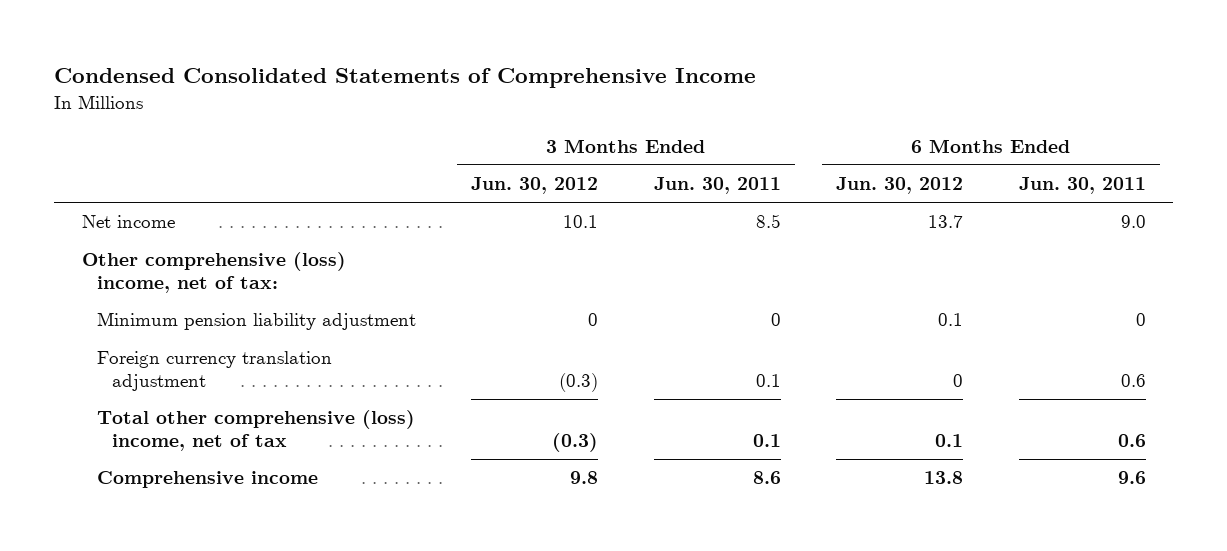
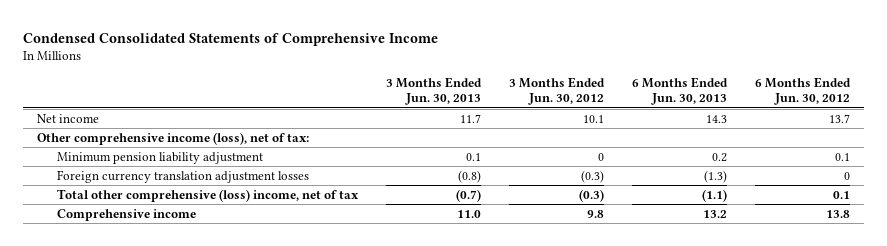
[653,177,781,195] Jun. 30, 2011 -> none
[1018,177,1146,195] Jun. 30, 2011 -> none
none -> [385,76,482,106] 3 Months Ended Jun. 30, 2013
none -> [631,76,728,106] 6 Months Ended Jun. 30, 2013
[81,252,346,293] Other comprehensive (loss) income, net of tax: -> [36,131,309,145] Other comprehensive income (loss), net of tax:
[96,351,332,391] Foreign currency translation adjustment -> [56,169,309,183] Foreign currency translation adjustment losses

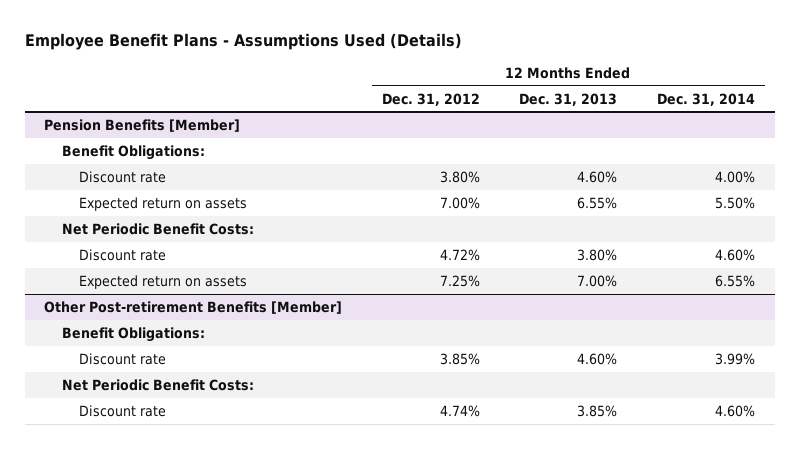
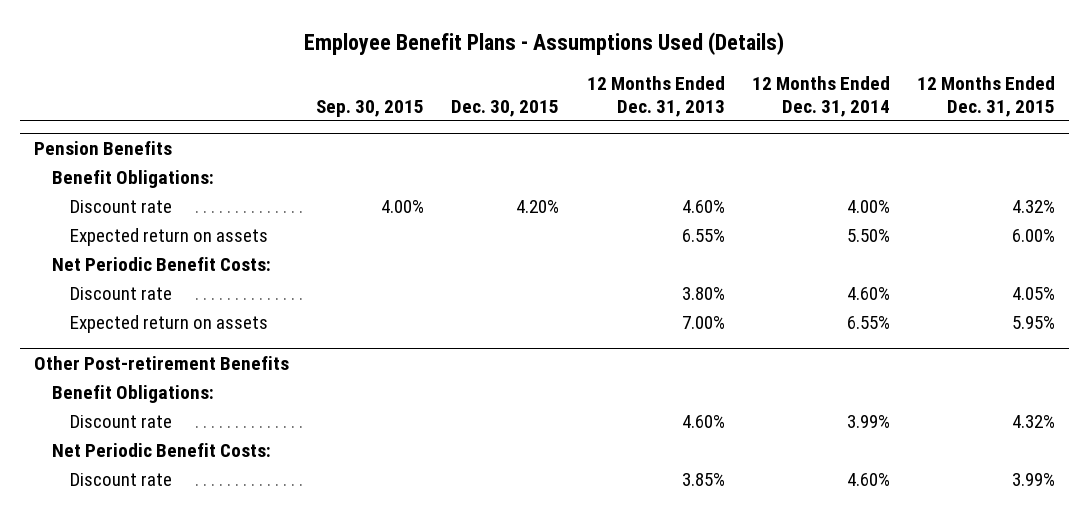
[381,92,480,106] Dec. 31, 2012 -> none
none -> [316,100,425,118] Sep. 30, 2015
none -> [451,100,560,118] Dec. 30, 2015
none -> [916,76,1055,118] 12 Months Ended Dec. 31, 2015
[44,118,241,132] Pension Benefits [Member] -> [33,140,172,155] Pension Benefits
[44,300,343,314] Other Post-retirement Benefits [Member] -> [33,355,289,370] Other Post-retirement Benefits

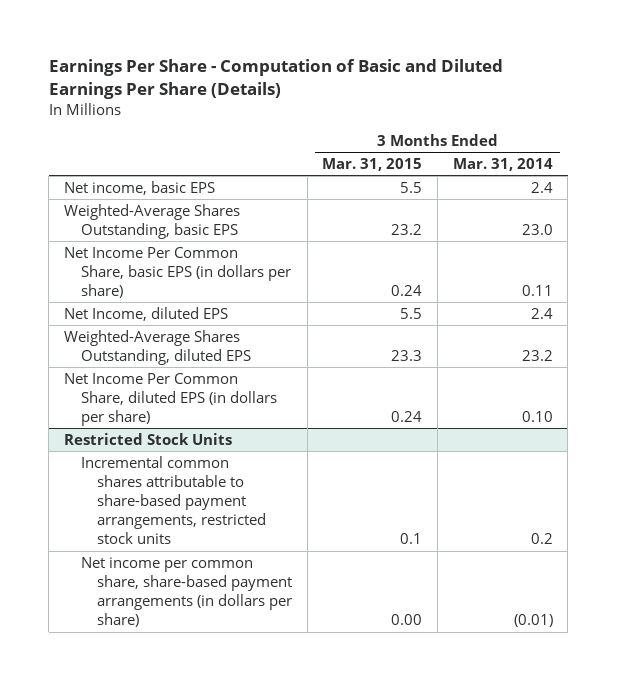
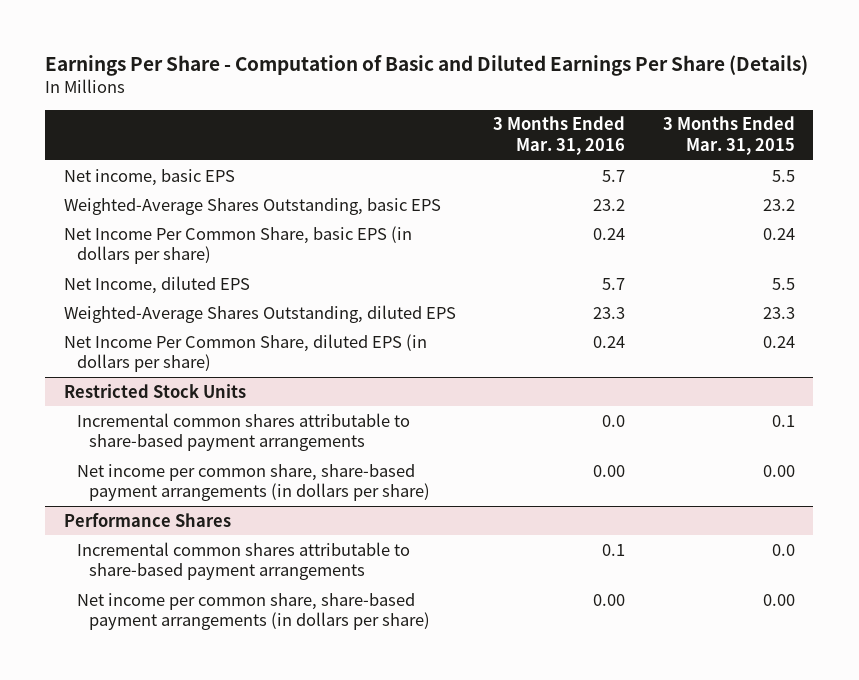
[452,158,553,172] Mar. 31, 2014 -> none
none -> [493,116,626,156] 3 Months Ended Mar. 31, 2016
[80,455,267,545] Incremental common shares attributable to share-based payment arrangements, restricted stock units -> [76,412,410,452] Incremental common shares attributable to share-based payment arrangements
none -> [64,512,232,527] Performance Shares
none -> [76,541,410,581] Incremental common shares attributable to share-based payment arrangements
none -> [76,592,431,631] Net income per common share, share-based payment arrangements (in dollars per share)

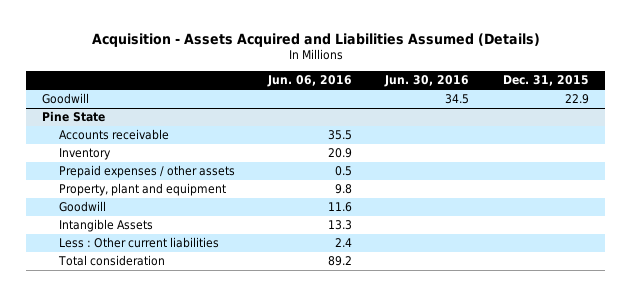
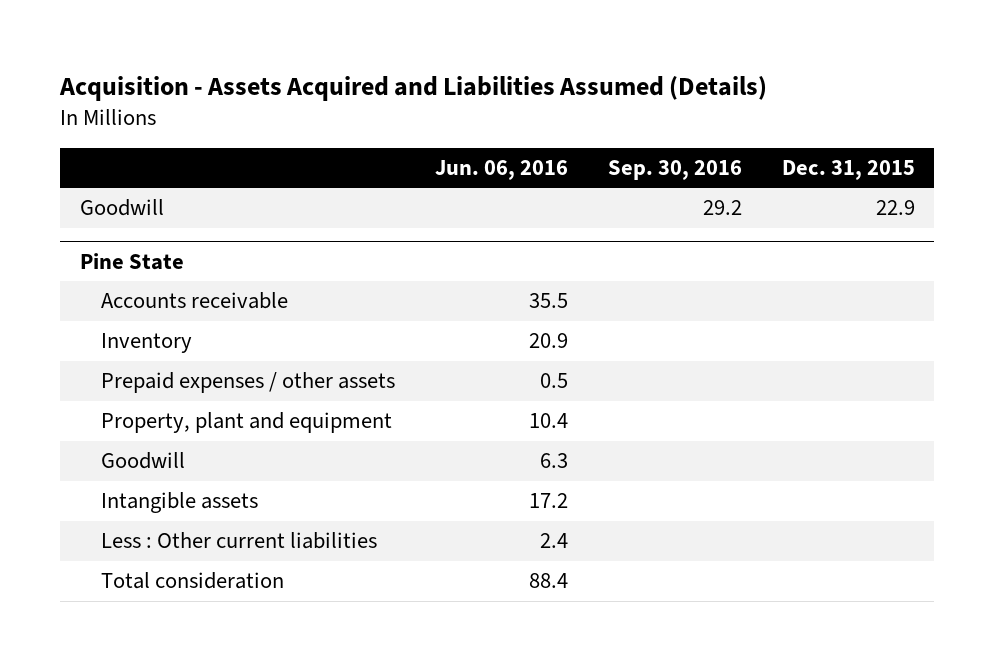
[384,75,470,88] Jun. 30, 2016 -> none
none -> [607,159,742,180] Sep. 30, 2016
[334,184,352,195] 9.8 -> [529,413,569,429] 10.4
[327,202,352,213] 11.6 -> [540,453,569,469] 6.3
[58,219,153,233] Intangible Assets -> [101,492,259,514] Intangible assets
[327,220,352,231] 13.3 -> [529,493,569,509] 17.2
[327,256,352,267] 89.2 -> [529,573,569,589] 88.4

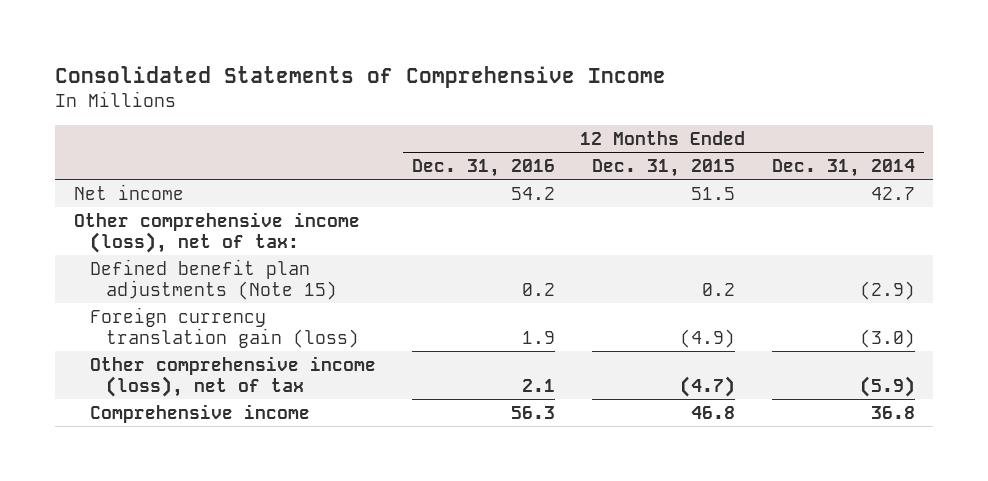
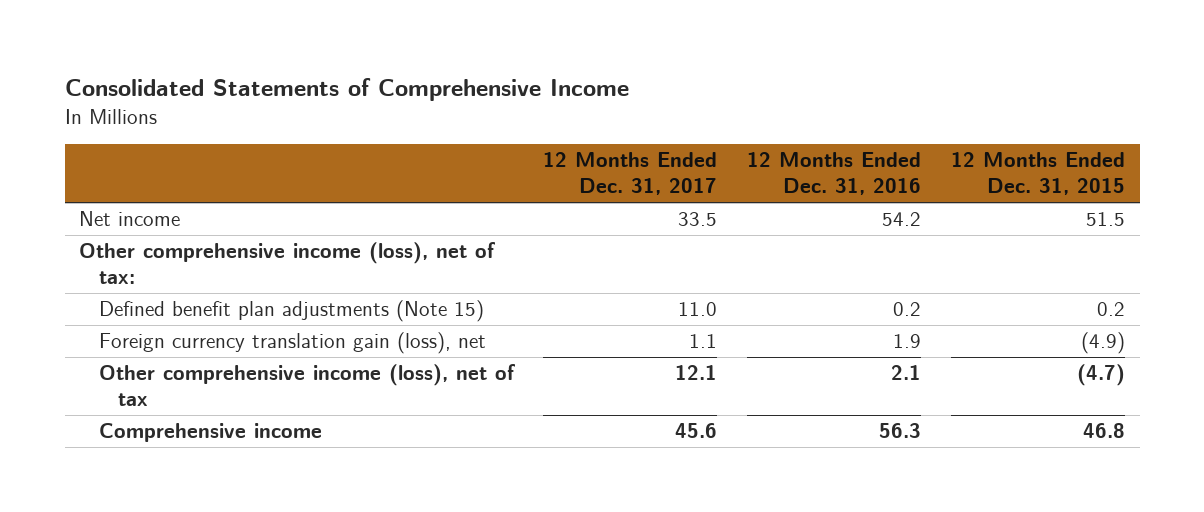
[771,159,915,178] Dec. 31, 2014 -> none
none -> [543,152,718,196] 12 Months Ended Dec. 31, 2017
[89,306,360,348] Foreign currency translation gain (loss) -> [98,332,486,355] Foreign currency translation gain (loss), net

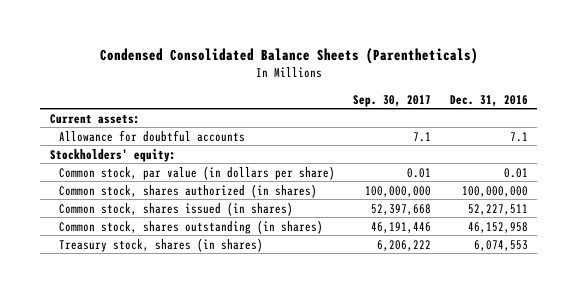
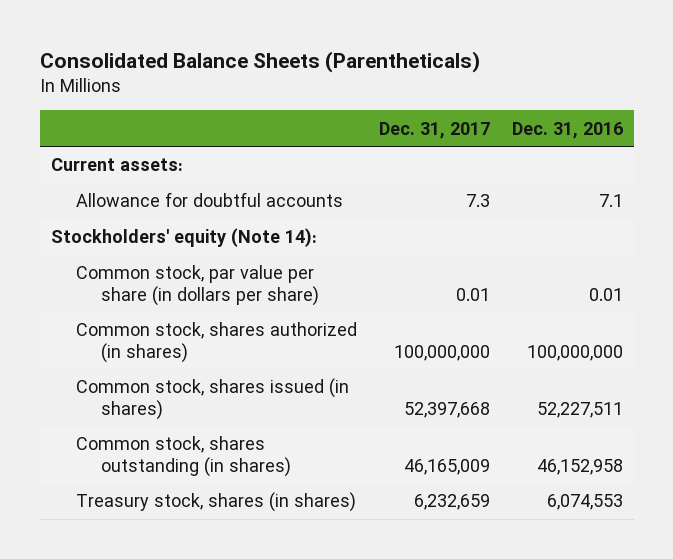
[99,48,478,65] Condensed Consolidated Balance Sheets (Parentheticals) -> [39,50,480,73] Consolidated Balance Sheets (Parentheticals)
[353,94,432,107] Sep. 30, 2017 -> none
none -> [378,121,490,139] Dec. 31, 2017
[49,148,176,162] Stockholders' equity: -> [50,228,317,248] Stockholders' equity (Note 14):
[58,165,335,180] Common stock, par value (in dollars per share) -> [75,265,320,306] Common stock, par value per share (in dollars per share)

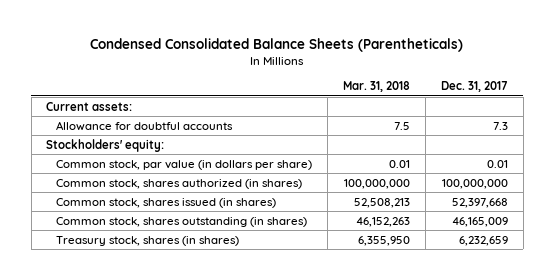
[39,50,480,73] Consolidated Balance Sheets (Parentheticals) -> [90,38,464,53] Condensed Consolidated Balance Sheets (Parentheticals)
[511,121,623,139] Dec. 31, 2016 -> none
none -> [343,80,411,92] Mar. 31, 2018
[50,228,317,248] Stockholders' equity (Note 14): -> [46,138,165,152] Stockholders' equity:
[75,265,320,306] Common stock, par value per share (in dollars per share) -> [56,159,313,170] Common stock, par value (in dollars per share)

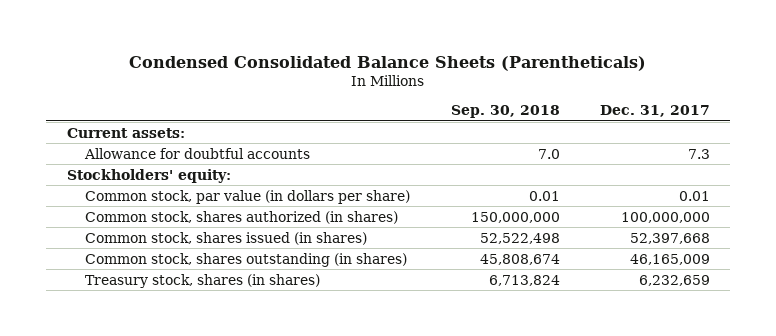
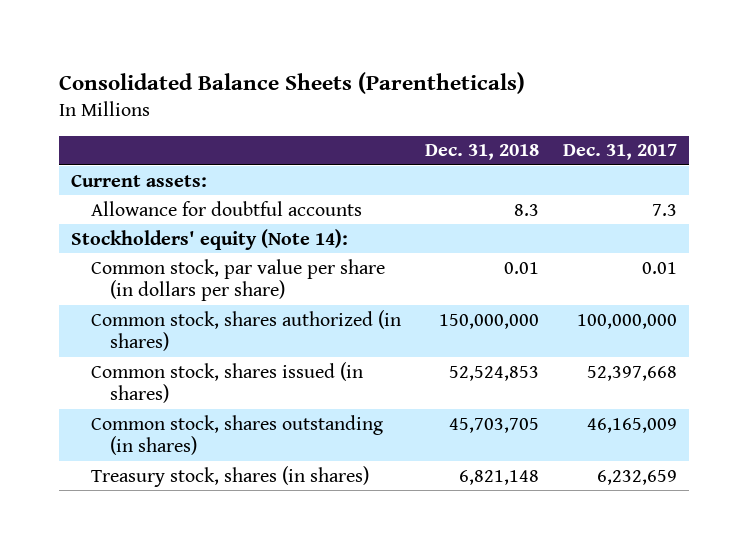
[129,55,647,71] Condensed Consolidated Balance Sheets (Parentheticals) -> [59,71,526,94] Consolidated Balance Sheets (Parentheticals)
[450,105,560,119] Sep. 30, 2018 -> none
none -> [424,144,539,161] Dec. 31, 2018
[66,168,231,183] Stockholders' equity: -> [71,228,349,250] Stockholders' equity (Note 14):
[85,189,411,204] Common stock, par value (in dollars per share) -> [90,258,385,302] Common stock, par value per share (in dollars per share)

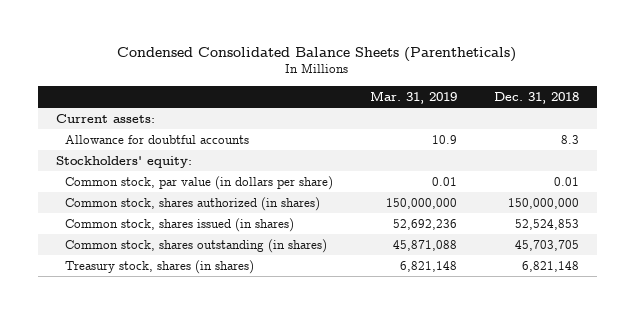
[59,71,526,94] Consolidated Balance Sheets (Parentheticals) -> [117,46,517,62] Condensed Consolidated Balance Sheets (Parentheticals)
[562,144,677,161] Dec. 31, 2017 -> none
none -> [369,90,457,104] Mar. 31, 2019
[71,228,349,250] Stockholders' equity (Note 14): -> [56,155,193,168] Stockholders' equity:
[90,258,385,302] Common stock, par value per share (in dollars per share) -> [64,175,333,190] Common stock, par value (in dollars per share)

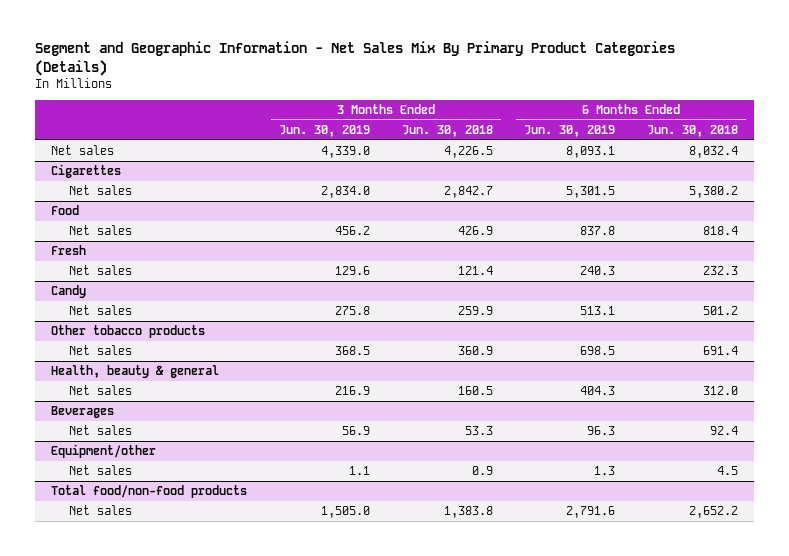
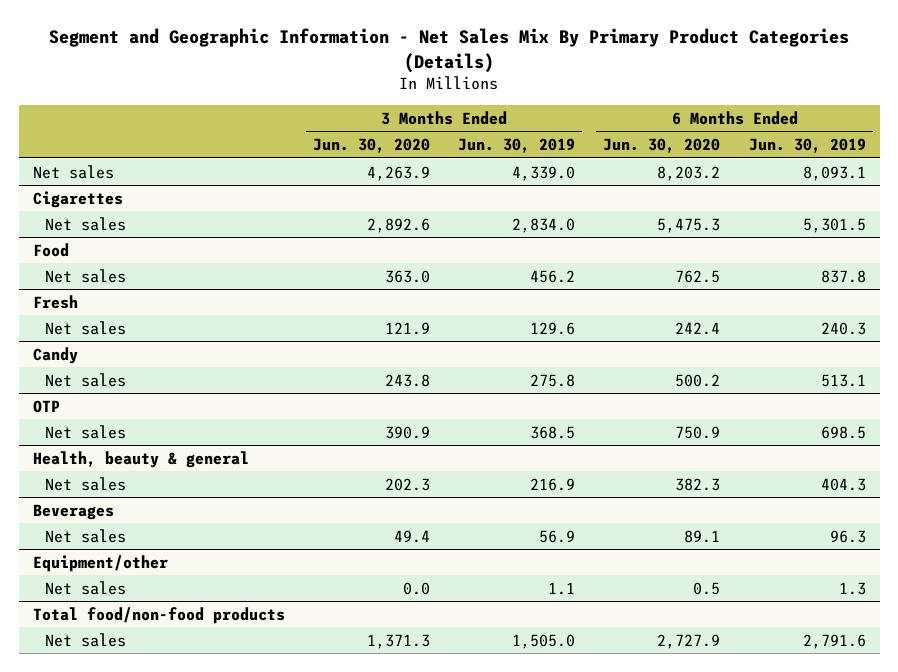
[401,124,493,137] Jun. 30, 2018 -> none
[647,124,739,137] Jun. 30, 2018 -> none
none -> [312,138,430,154] Jun. 30, 2020
none -> [603,138,721,154] Jun. 30, 2020
[50,325,205,339] Other tobacco products -> [32,399,60,413] OTP

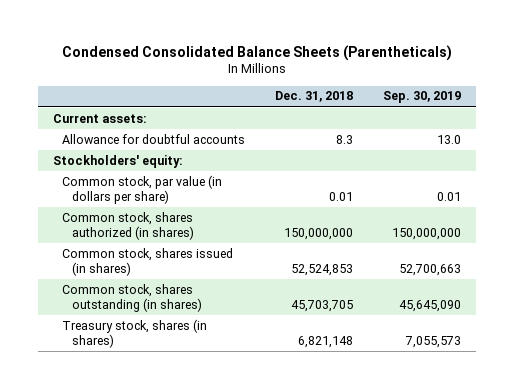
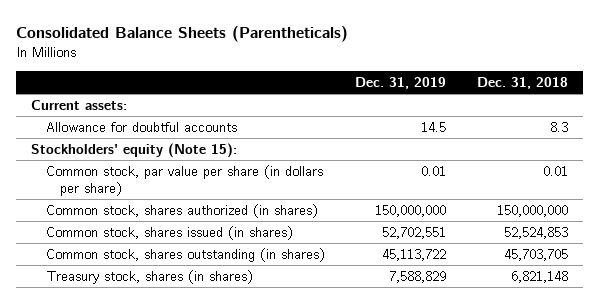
[61,44,452,61] Condensed Consolidated Balance Sheets (Parentheticals) -> [15,25,348,42] Consolidated Balance Sheets (Parentheticals)
[383,91,462,104] Sep. 30, 2019 -> none
none -> [355,76,447,89] Dec. 31, 2019
[52,154,183,168] Stockholders' equity: -> [31,142,238,158] Stockholders' equity (Note 15):
[62,174,223,204] Common stock, par value (in dollars per share) -> [45,164,323,196] Common stock, par value per share (in dollars per share)

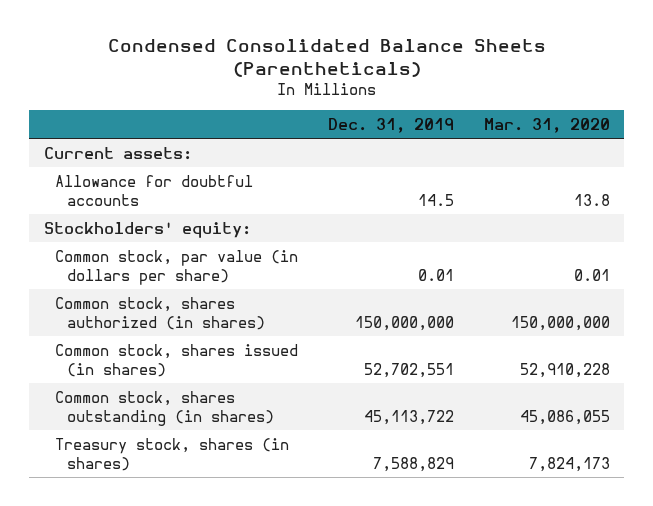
[15,25,348,42] Consolidated Balance Sheets (Parentheticals) -> [107,38,546,78] Condensed Consolidated Balance Sheets (Parentheticals)
[476,76,568,89] Dec. 31, 2018 -> none
none -> [483,117,610,133] Mar. 31, 2020
[31,142,238,158] Stockholders' equity (Note 15): -> [43,221,251,238] Stockholders' equity:
[45,164,323,196] Common stock, par value per share (in dollars per share) -> [55,249,299,285] Common stock, par value (in dollars per share)

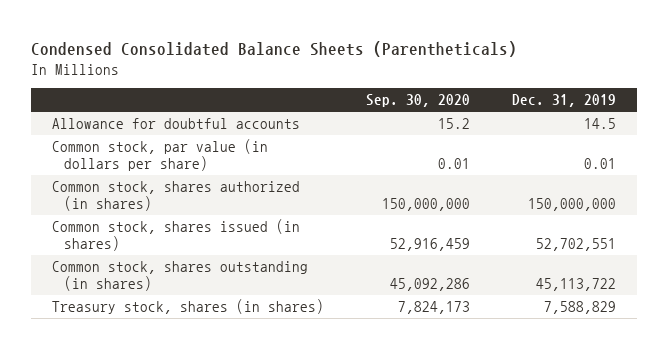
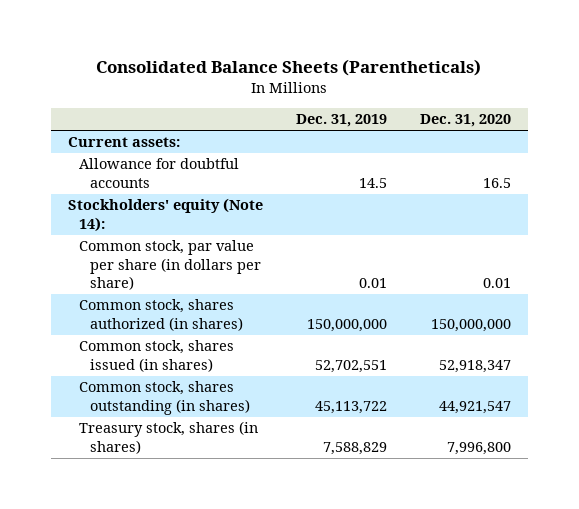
[31,40,518,57] Condensed Consolidated Balance Sheets (Parentheticals) -> [96,59,482,77] Consolidated Balance Sheets (Parentheticals)
[366,94,471,108] Sep. 30, 2020 -> none
none -> [420,114,512,128] Dec. 31, 2020
none -> [67,137,180,148] Current assets:
none -> [67,198,263,232] Stockholders' equity (Note 14):
[52,139,269,172] Common stock, par value (in dollars per share) -> [78,240,261,291] Common stock, par value per share (in dollars per share)

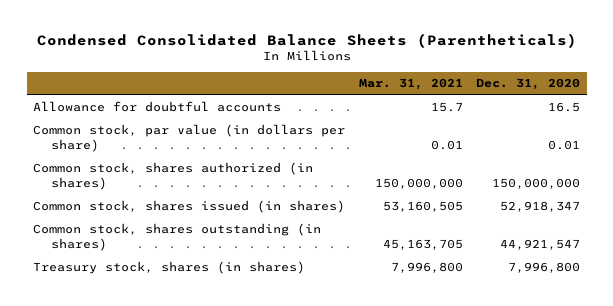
[96,59,482,77] Consolidated Balance Sheets (Parentheticals) -> [36,32,577,48] Condensed Consolidated Balance Sheets (Parentheticals)
[295,114,387,128] Dec. 31, 2019 -> none
none -> [358,78,463,91] Mar. 31, 2021
[67,137,180,148] Current assets: -> none
[67,198,263,232] Stockholders' equity (Note 14): -> none
[78,240,261,291] Common stock, par value per share (in dollars per share) -> [33,124,346,153] Common stock, par value (in dollars per share)

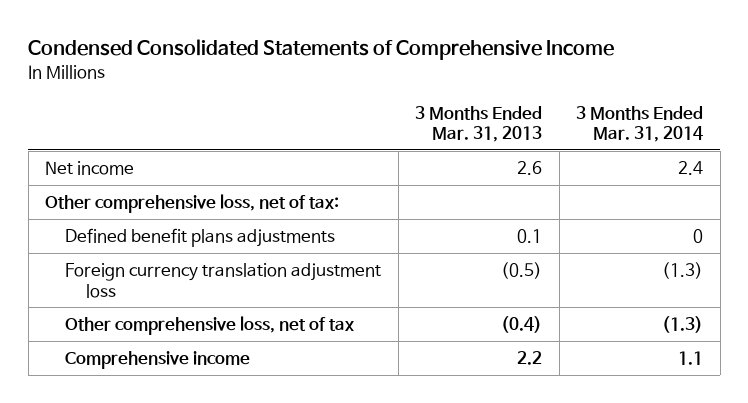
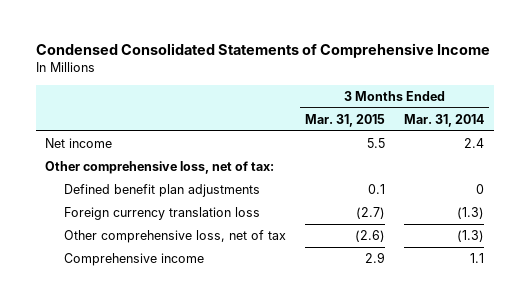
[415,105,543,143] 3 Months Ended Mar. 31, 2013 -> none
none -> [305,113,386,127] Mar. 31, 2015
[65,228,336,248] Defined benefit plans adjustments -> [64,184,261,198] Defined benefit plan adjustments
[65,263,382,298] Foreign currency translation adjustment loss -> [64,207,261,221] Foreign currency translation loss

